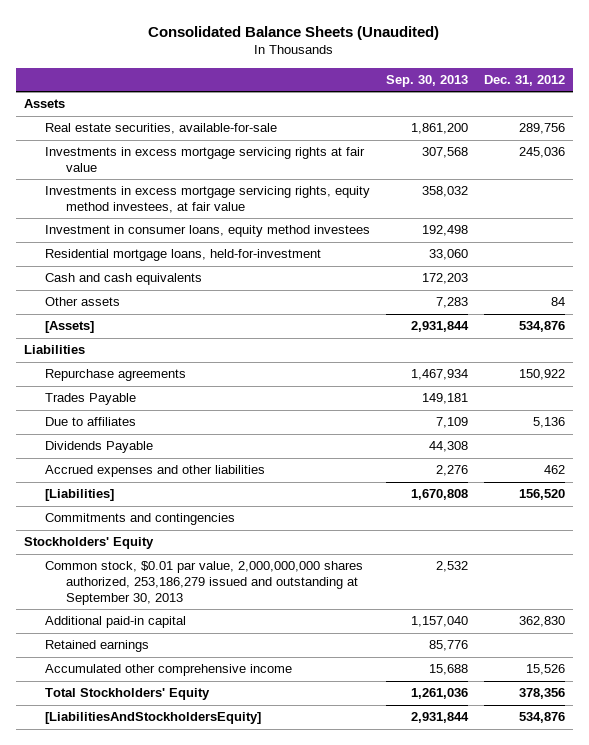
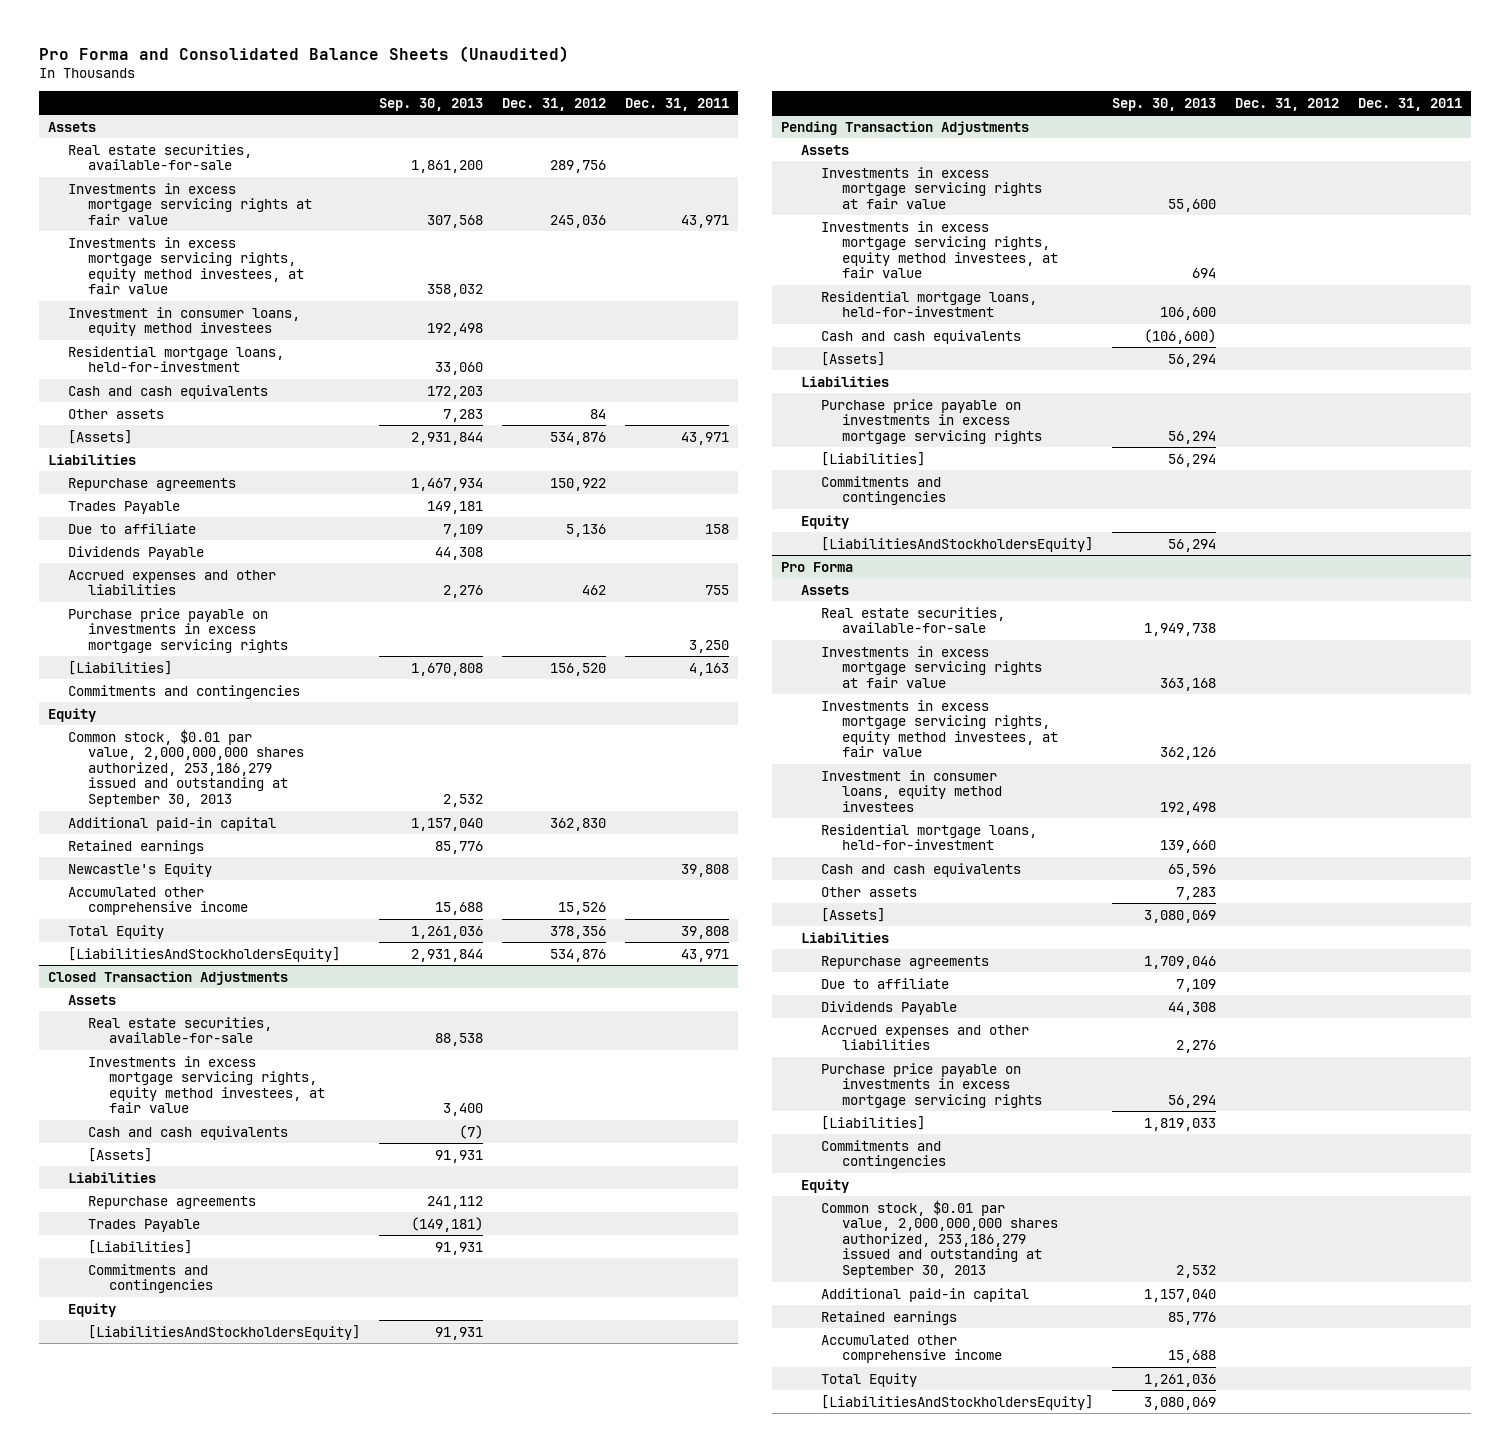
[148,25,440,40] Consolidated Balance Sheets (Unaudited) -> [38,45,569,62] Pro Forma and Consolidated Balance Sheets (Unaudited)
none -> [624,97,729,111] Dec. 31, 2011
[45,417,137,427] Due to affiliates -> [68,522,197,534] Due to affiliate
none -> [68,607,289,653] Purchase price payable on investments in excess mortgage servicing rights
[23,537,154,550] Stockholders' Equity -> [48,707,97,722] Equity
none -> [68,862,213,877] Newcastle's Equity
[45,688,211,701] Total Stockholders' Equity -> [68,924,165,939] Total Equity
none -> [48,970,289,985] Closed Transaction Adjustments
none -> [68,994,117,1005] Assets
none -> [88,1016,273,1044] Real estate securities, available-for-sale
none -> [88,1055,325,1114] Investments in excess mortgage servicing rights, equity method investees, at fair value
none -> [88,1125,289,1140] Cash and cash equivalents
none -> [88,1147,153,1162] [Assets]
none -> [68,1171,157,1183] Liabilities
none -> [88,1195,257,1209] Repurchase agreements
none -> [88,1218,201,1232] Trades Payable
none -> [88,1239,193,1254] [Liabilities]
none -> [88,1263,213,1294] Commitments and contingencies
none -> [68,1302,117,1317] Equity
none -> [88,1324,361,1340] [LiabilitiesAndStockholdersEquity]
none -> [781,120,1030,135] Pending Transaction Adjustments
none -> [801,144,850,155] Assets
none -> [821,166,1042,209] Investments in excess mortgage servicing rights at fair value
none -> [821,220,1058,279] Investments in excess mortgage servicing rights, equity method investees, at fair value
none -> [821,290,1038,318] Residential mortgage loans, held-for-investment
none -> [821,329,1022,344] Cash and cash equivalents
none -> [821,351,886,366] [Assets]
none -> [801,375,890,387] Liabilities
none -> [821,398,1042,444] Purchase price payable on investments in excess mortgage servicing rights
none -> [821,451,926,466] [Liabilities]
none -> [821,475,946,506] Commitments and contingencies
none -> [801,514,850,529] Equity
none -> [821,536,1094,552] [LiabilitiesAndStockholdersEquity]
none -> [781,561,854,572] Pro Forma
none -> [801,584,850,595] Assets
none -> [821,606,1006,634] Real estate securities, available-for-sale
none -> [821,645,1042,688] Investments in excess mortgage servicing rights at fair value
none -> [821,699,1058,758] Investments in excess mortgage servicing rights, equity method investees, at fair value
none -> [821,769,1002,812] Investment in consumer loans, equity method investees
none -> [821,823,1038,851] Residential mortgage loans, held-for-investment
none -> [821,862,1022,877] Cash and cash equivalents
none -> [821,886,918,897] Other assets
none -> [821,907,886,922] [Assets]
none -> [801,931,890,943] Liabilities
none -> [821,955,990,969] Repurchase agreements
none -> [821,977,950,989] Due to affiliate
none -> [821,1000,958,1015] Dividends Payable
none -> [821,1024,1030,1051] Accrued expenses and other liabilities
none -> [821,1062,1042,1108] Purchase price payable on investments in excess mortgage servicing rights
none -> [821,1115,926,1130] [Liabilities]
none -> [821,1139,946,1170] Commitments and contingencies
none -> [801,1178,850,1193] Equity
none -> [821,1199,1058,1278] Common stock, $0.01 par value, 2,000,000,000 shares authorized, 253,186,279 issued and outstanding at September 30, 2013
none -> [821,1287,1030,1302] Additional paid-in capital
none -> [821,1310,958,1325] Retained earnings
none -> [821,1334,1002,1364] Accumulated other comprehensive income
none -> [821,1372,918,1387] Total Equity
none -> [821,1394,1094,1410] [LiabilitiesAndStockholdersEquity]

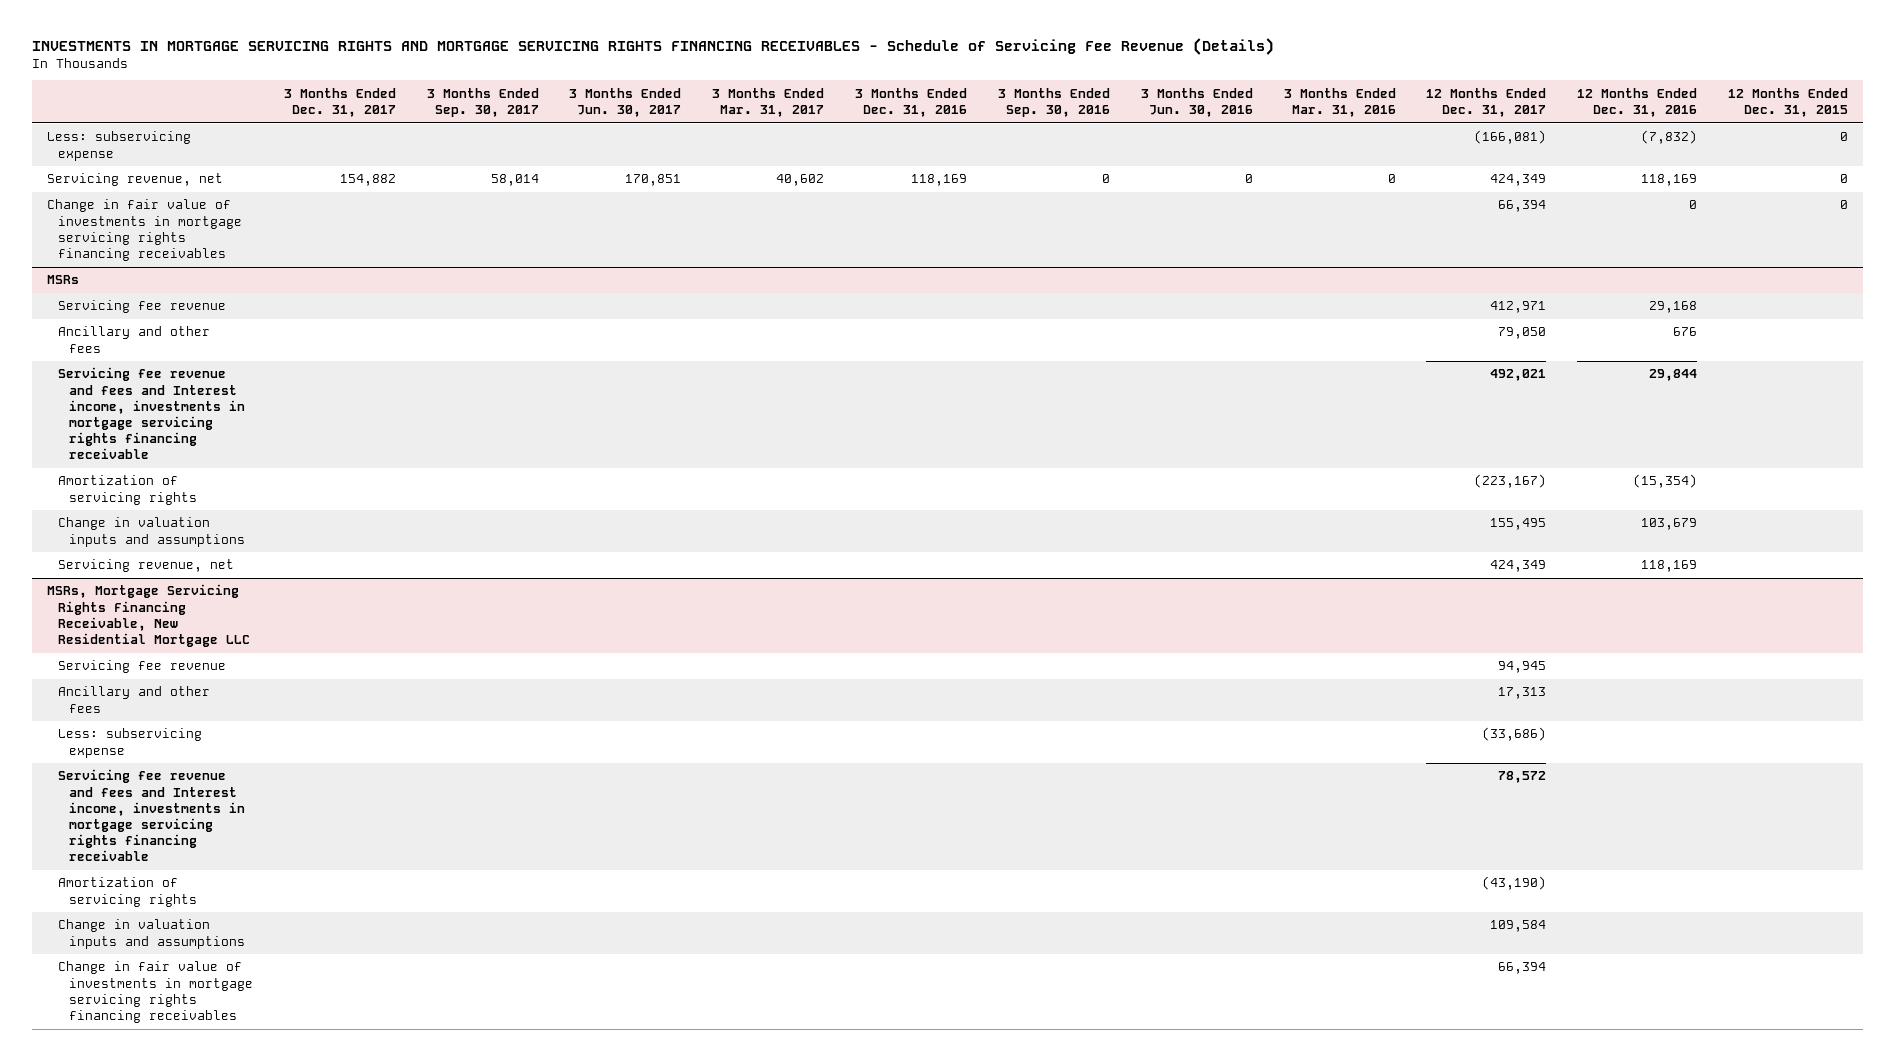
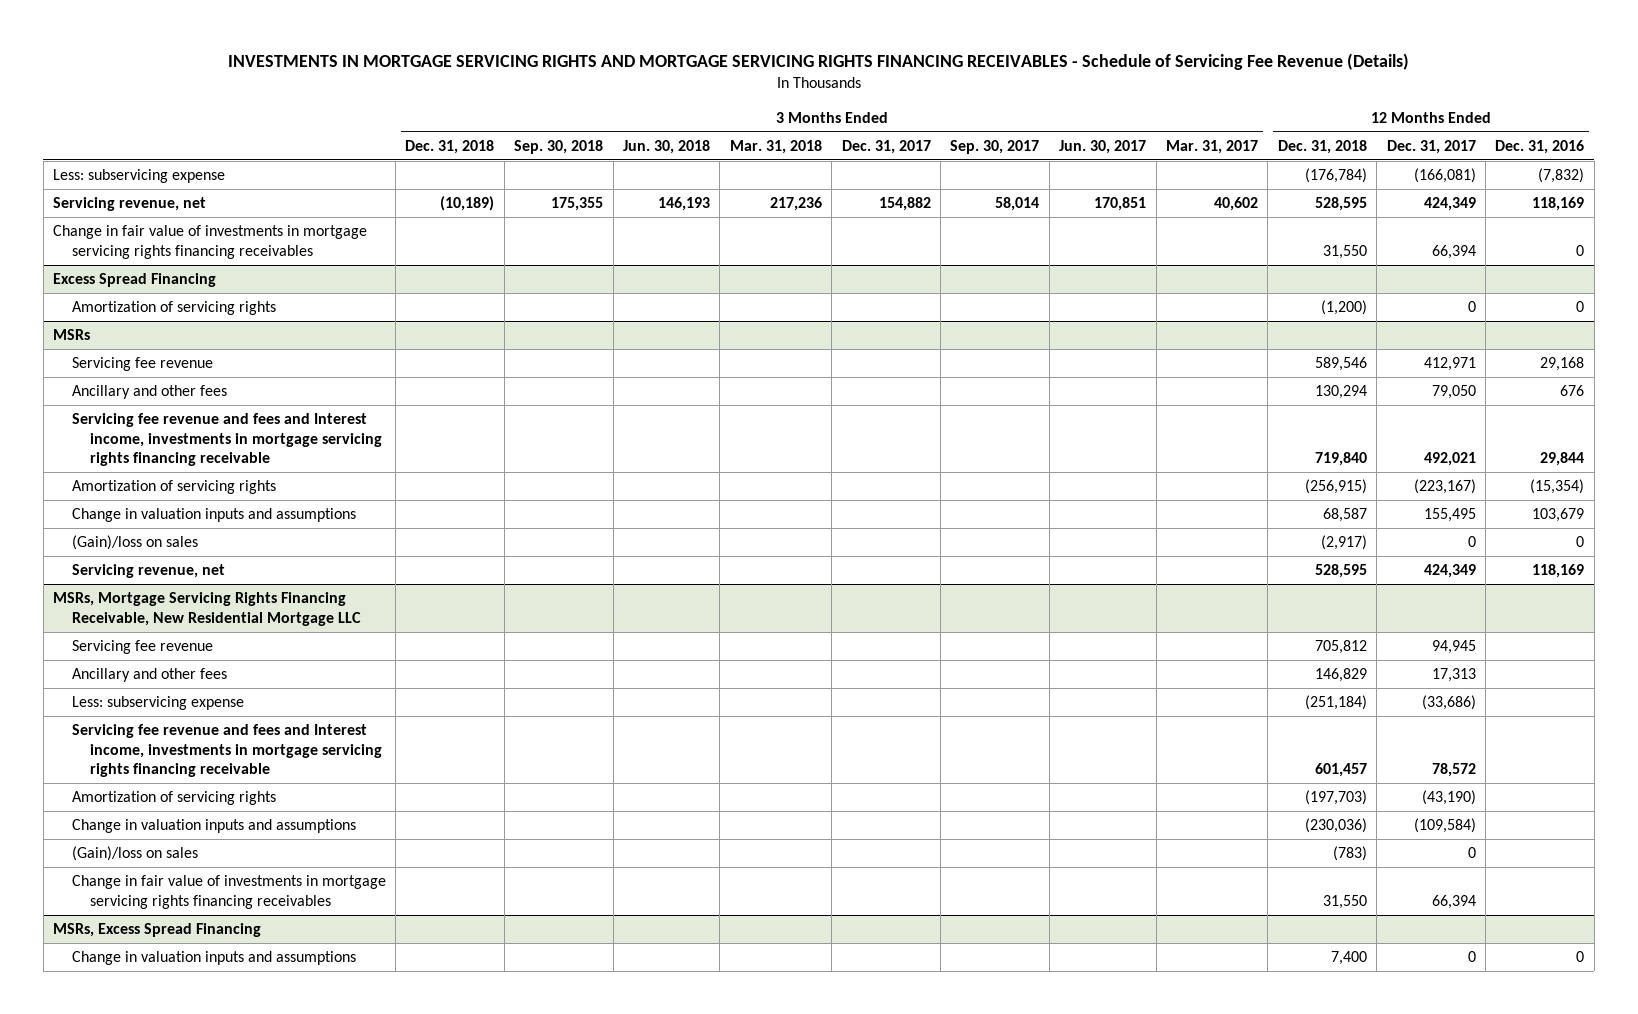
[855,87,968,117] 3 Months Ended Dec. 31, 2016 -> none
[997,87,1110,117] 3 Months Ended Sep. 30, 2016 -> none
[1140,87,1253,117] 3 Months Ended Jun. 30, 2016 -> none
[1283,87,1396,117] 3 Months Ended Mar. 31, 2016 -> none
[1727,87,1848,117] 12 Months Ended Dec. 31, 2015 -> none
none -> [405,139,495,154] Dec. 31, 2018
none -> [514,139,604,154] Sep. 30, 2018
none -> [623,139,711,154] Jun. 30, 2018
none -> [729,139,822,154] Mar. 31, 2018
none -> [1277,139,1367,154] Dec. 31, 2018
none -> [53,273,217,288] Excess Spread Financing
none -> [71,301,276,316] Amortization of servicing rights
none -> [71,535,198,551] (Gain)/loss on sales
[1490,920,1547,933] 109,584 -> [1413,818,1476,834] (109,584)
none -> [71,846,198,862] (Gain)/loss on sales
none -> [53,923,262,938] MSRs, Excess Spread Financing
none -> [71,951,356,966] Change in valuation inputs and assumptions

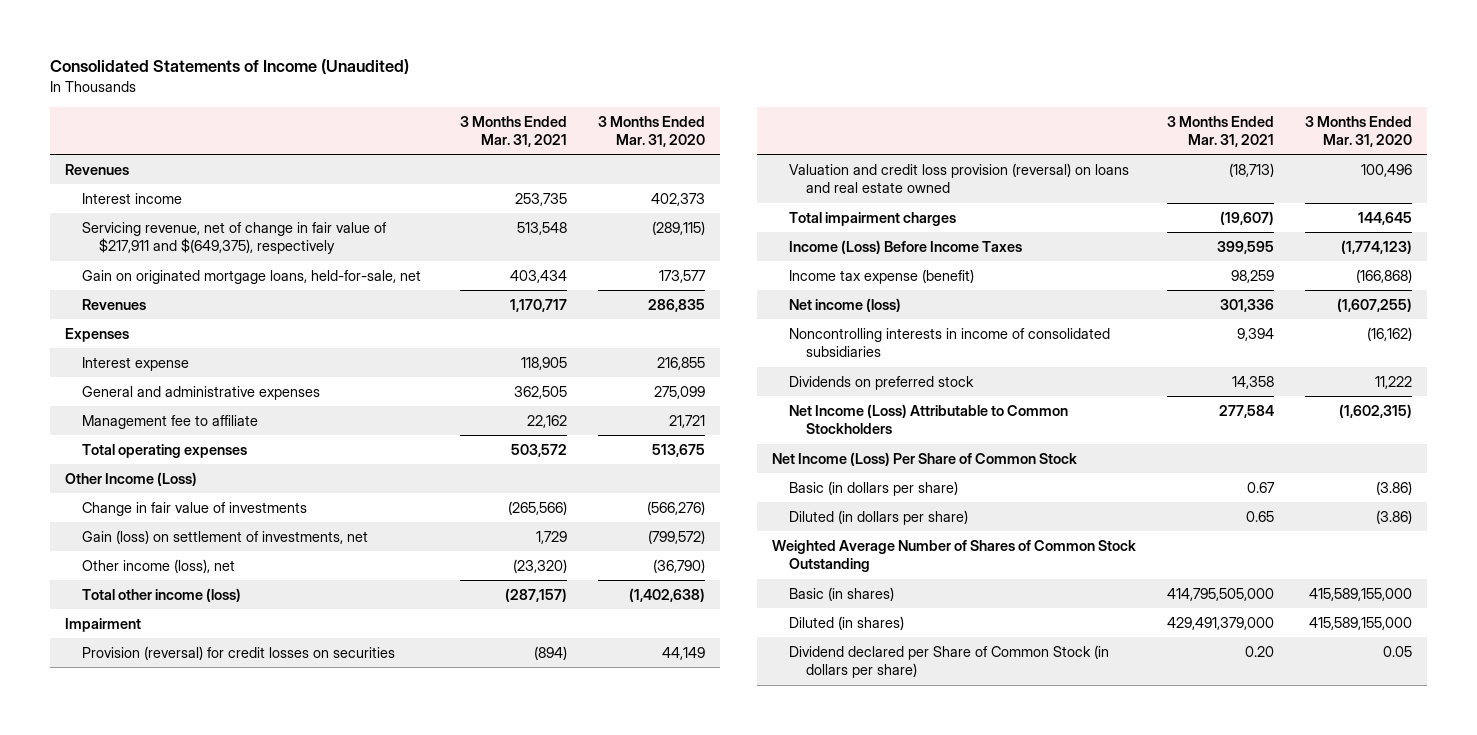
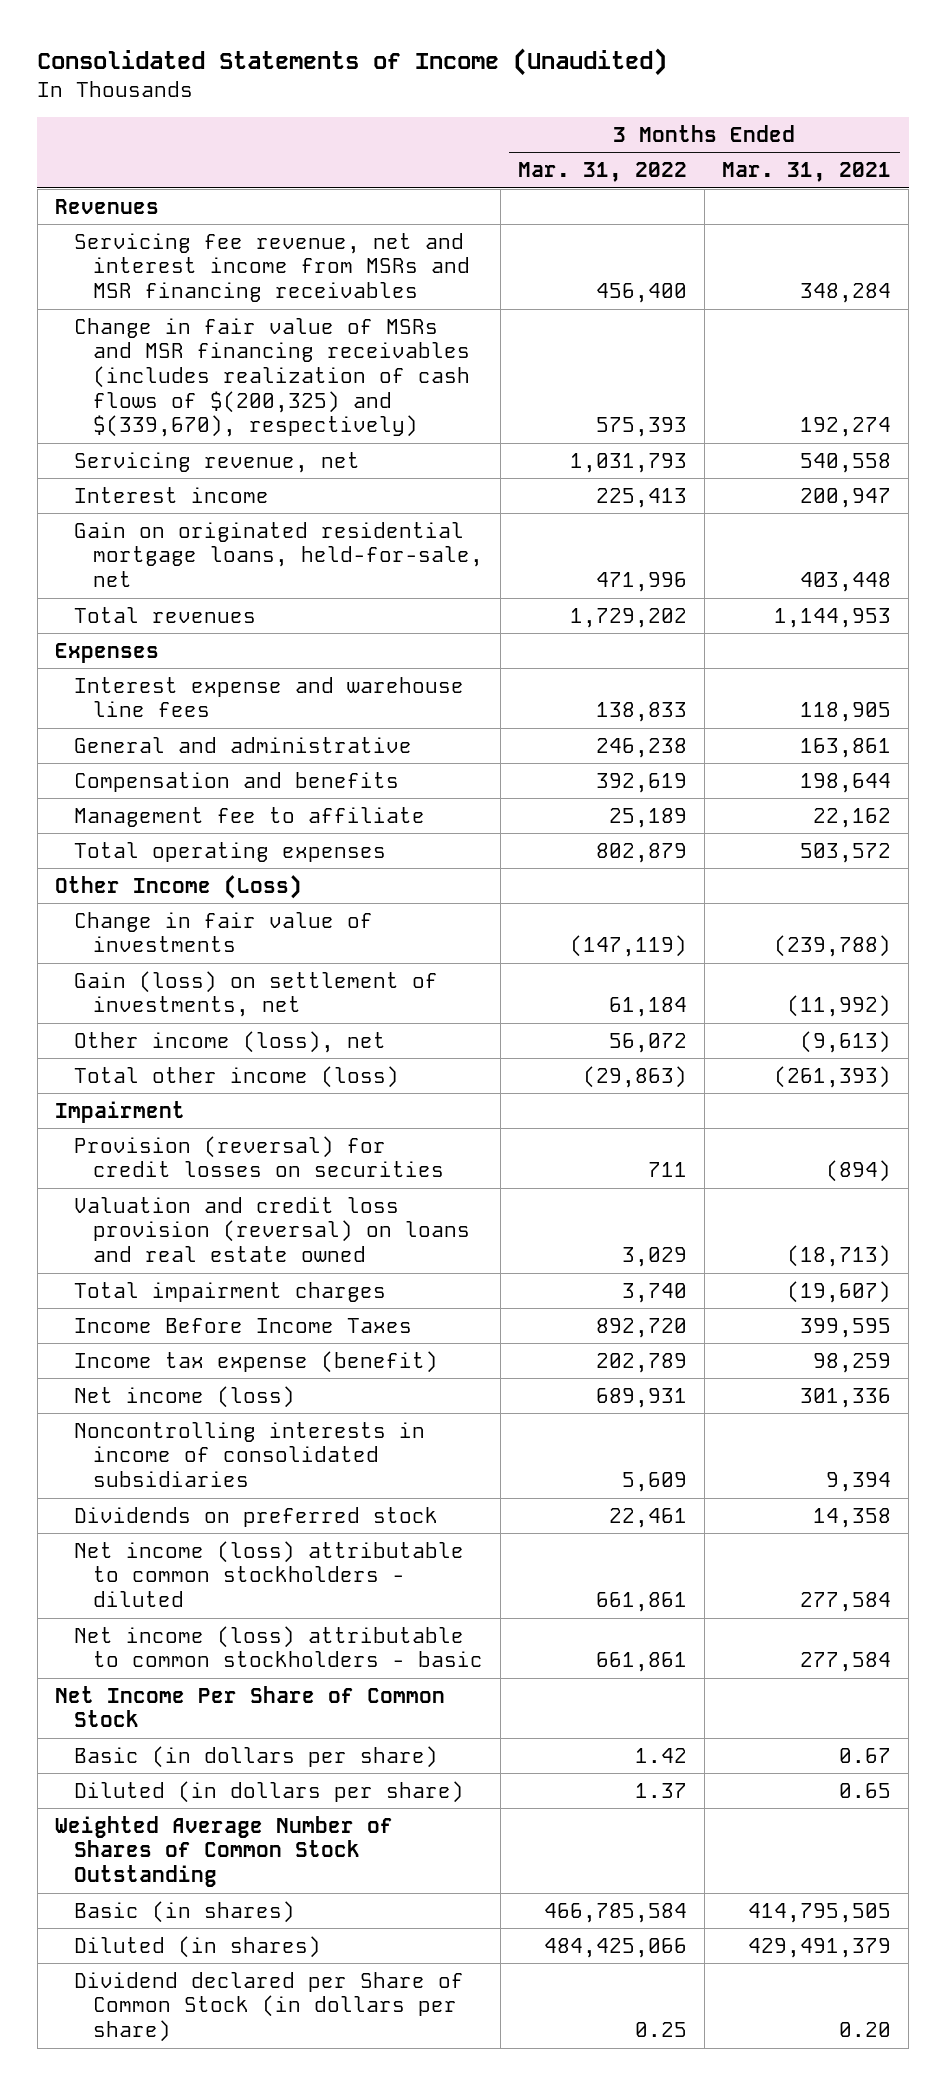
[598,115,706,147] 3 Months Ended Mar. 31, 2020 -> none
none -> [517,162,687,183] Mar. 31, 2022
[82,221,388,255] Servicing revenue, net of change in fair value of $217,911 and $(649,375), respectively -> none
none -> [73,232,470,303] Servicing fee revenue, net and interest income from MSRs and MSR financing receivables
none -> [73,317,470,438] Change in fair value of MSRs and MSR financing receivables (includes realization of cash flows of $(200,325) and $(339,670), respectively)
none -> [73,451,360,473] Servicing revenue, net
[515,192,568,206] 253,735 -> [800,487,892,508] 200,947
[82,269,422,284] Gain on originated mortgage loans, held-for-sale, net -> [73,521,483,588] Gain on originated residential mortgage loans, held-for-sale, net
[510,269,568,283] 403,434 -> [800,572,892,593] 403,448
[82,298,147,310] Revenues -> [73,606,256,623] Total revenues
[510,298,568,312] 1,170,717 -> [774,607,892,628] 1,144,953
[82,356,190,371] Interest expense -> [73,676,464,718] Interest expense and warehouse line fees
[82,385,321,400] General and administrative expenses -> [73,736,412,753] General and administrative
[514,385,568,399] 362,505 -> [800,737,892,758] 163,861
none -> [73,771,399,792] Compensation and benefits
[508,500,568,515] (265,566) -> [774,935,892,958] (239,788)
[536,530,568,544] 1,729 -> [787,995,892,1018] (11,992)
[513,558,568,573] (23,320) -> [800,1030,892,1053] (9,613)
[505,587,568,602] (287,157) -> [774,1065,892,1088] (261,393)
[789,239,1023,254] Income (Loss) Before Income Taxes -> [73,1317,412,1333] Income Before Income Taxes
none -> [73,1540,464,1608] Net income (loss) attributable to common stockholders - diluted
[789,403,1069,435] Net Income (Loss) Attributable to Common Stockholders -> [73,1625,483,1668] Net income (loss) attributable to common stockholders - basic
[772,451,1078,466] Net Income (Loss) Per Share of Common Stock -> [54,1685,445,1728] Net Income Per Share of Common Stock
[1167,587,1275,601] 414,795,505,000 -> [748,1902,892,1923] 414,795,505
[1167,616,1275,630] 429,491,379,000 -> [748,1937,892,1958] 429,491,379

